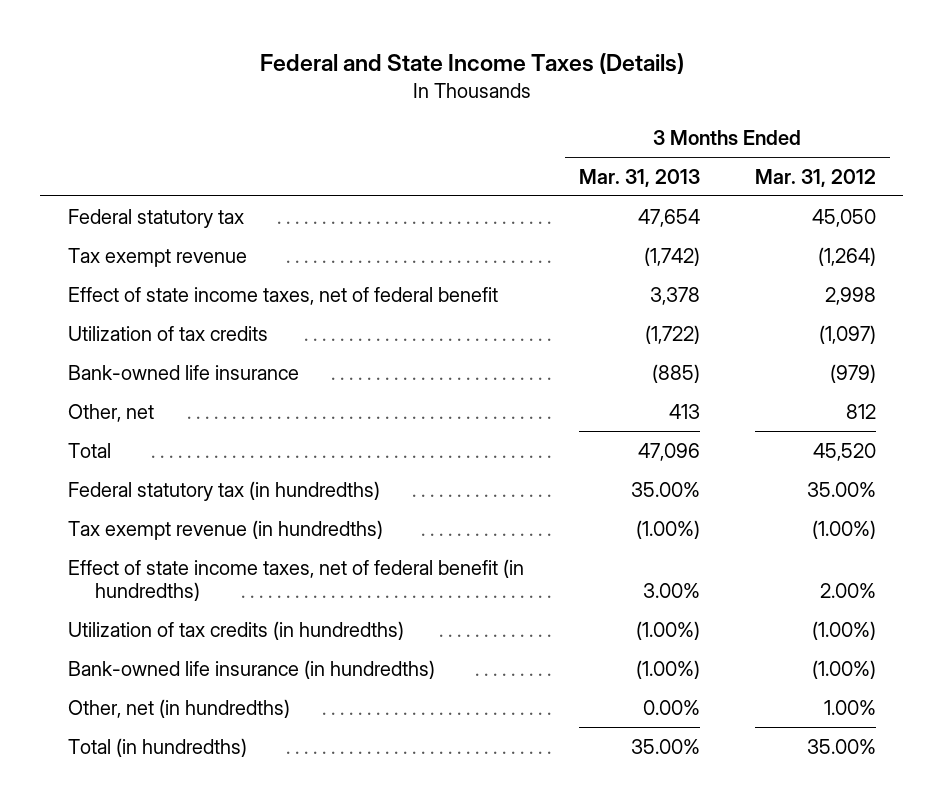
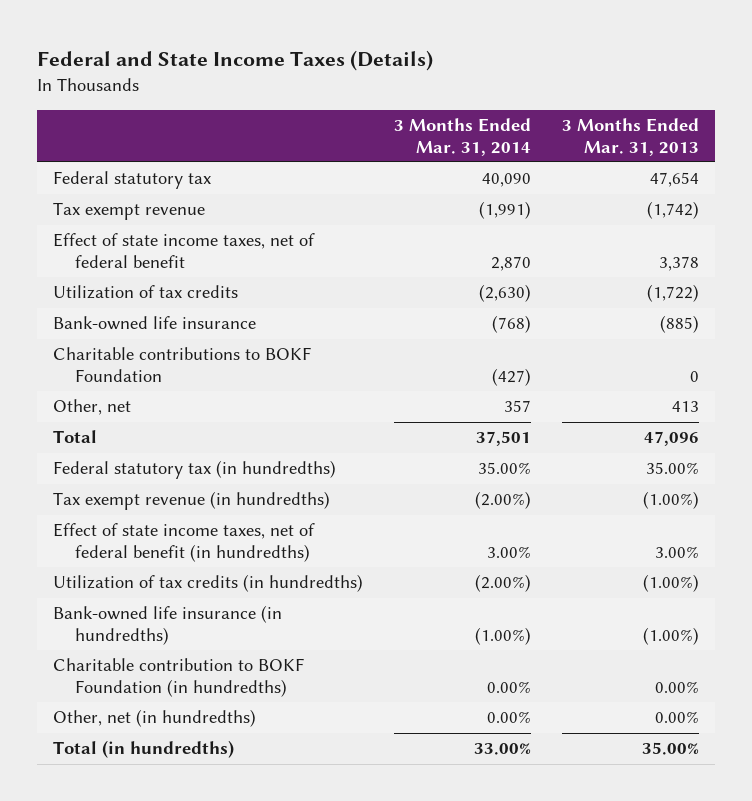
[754,168,876,187] Mar. 31, 2012 -> none
none -> [393,118,531,156] 3 Months Ended Mar. 31, 2014
none -> [52,347,311,383] Charitable contributions to BOKF Foundation
none -> [52,658,304,698] Charitable contribution to BOKF Foundation (in hundredths)

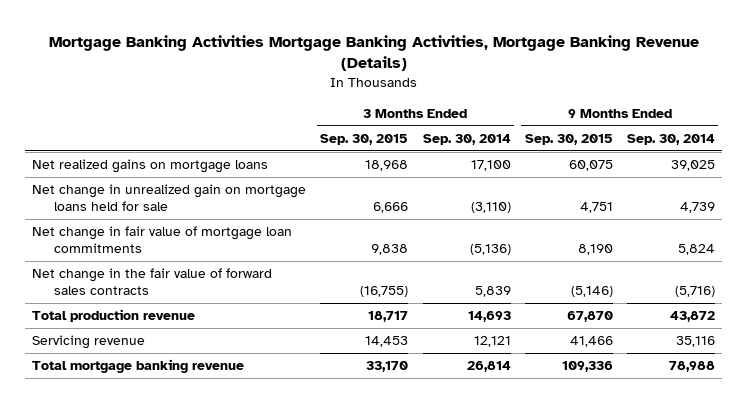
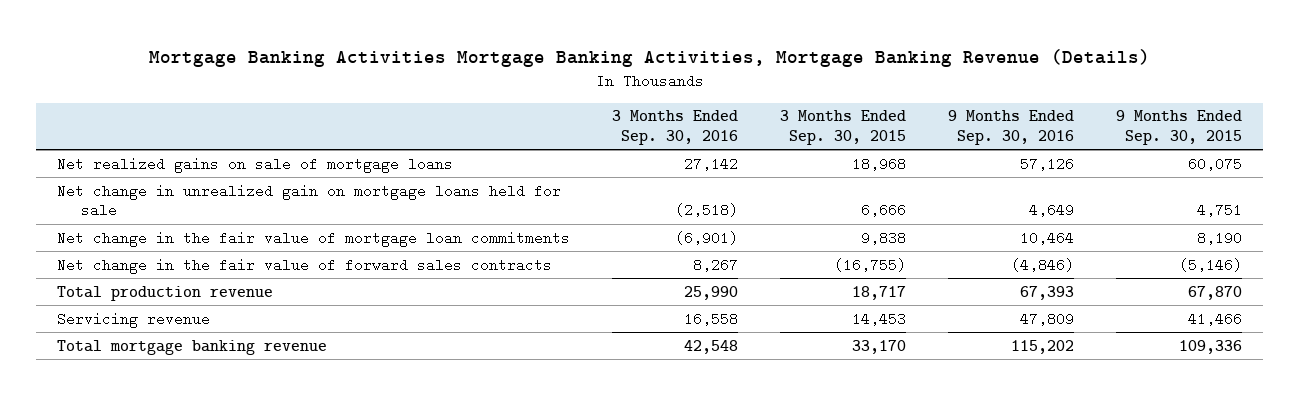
[422,133,511,145] Sep. 30, 2014 -> none
[626,133,715,145] Sep. 30, 2014 -> none
none -> [612,110,739,146] 3 Months Ended Sep. 30, 2016
none -> [947,110,1074,146] 9 Months Ended Sep. 30, 2016
[32,159,269,174] Net realized gains on mortgage loans -> [57,156,454,173] Net realized gains on sale of mortgage loans
[32,226,293,254] Net change in fair value of mortgage loan commitments -> [57,230,571,247] Net change in the fair value of mortgage loan commitments

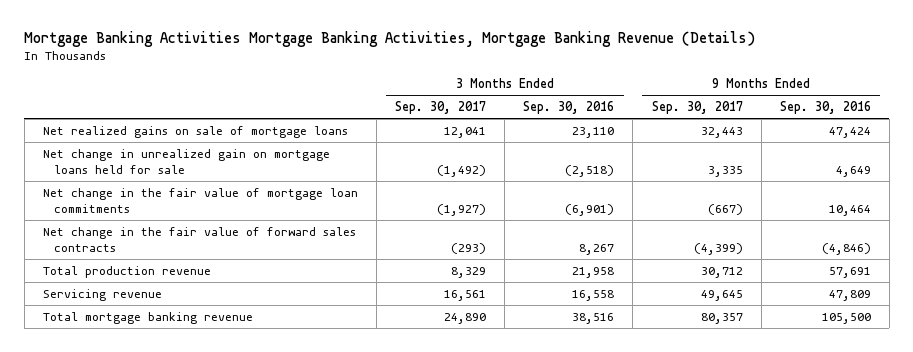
[780,110,907,146] 3 Months Ended Sep. 30, 2015 -> none
[1115,110,1242,146] 9 Months Ended Sep. 30, 2015 -> none
none -> [394,101,486,115] Sep. 30, 2017
none -> [651,101,743,115] Sep. 30, 2017
[684,156,739,171] 27,142 -> [572,126,615,138] 23,110
[1019,156,1074,171] 57,126 -> [828,126,871,138] 47,424
[684,285,739,300] 25,990 -> [572,266,615,278] 21,958
[1019,285,1074,300] 67,393 -> [828,266,871,278] 57,691
[684,339,739,354] 42,548 -> [572,312,615,324] 38,516
[1010,339,1074,354] 115,202 -> [821,312,871,324] 105,500

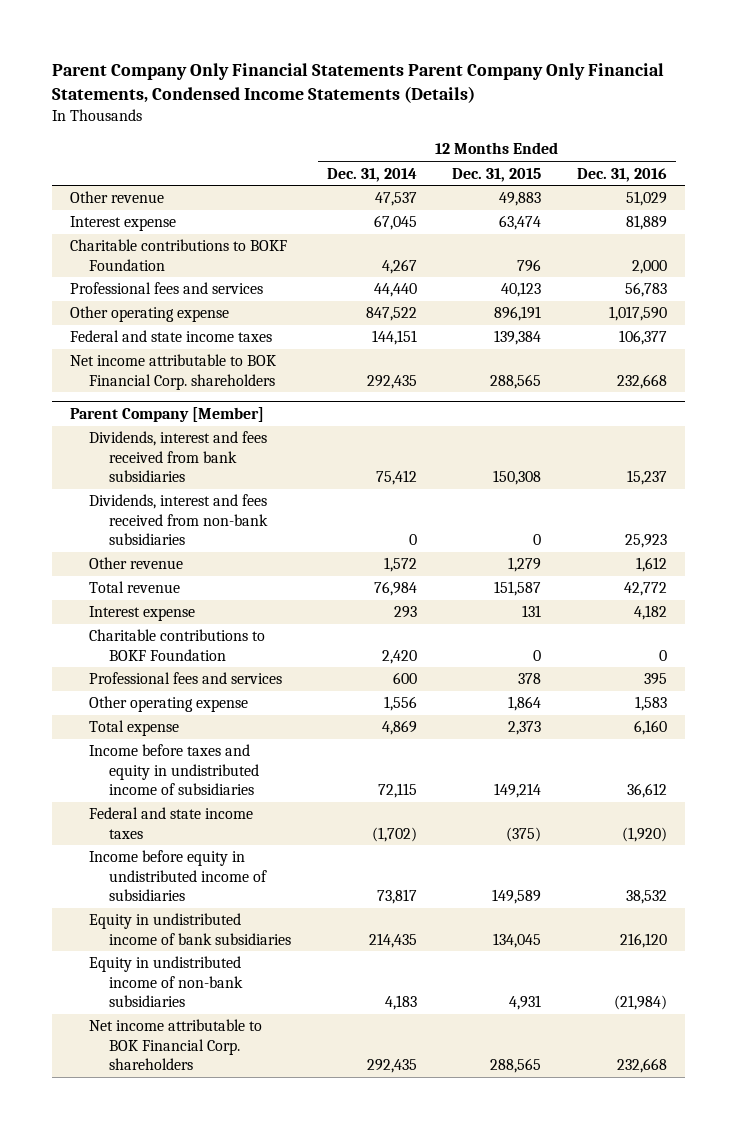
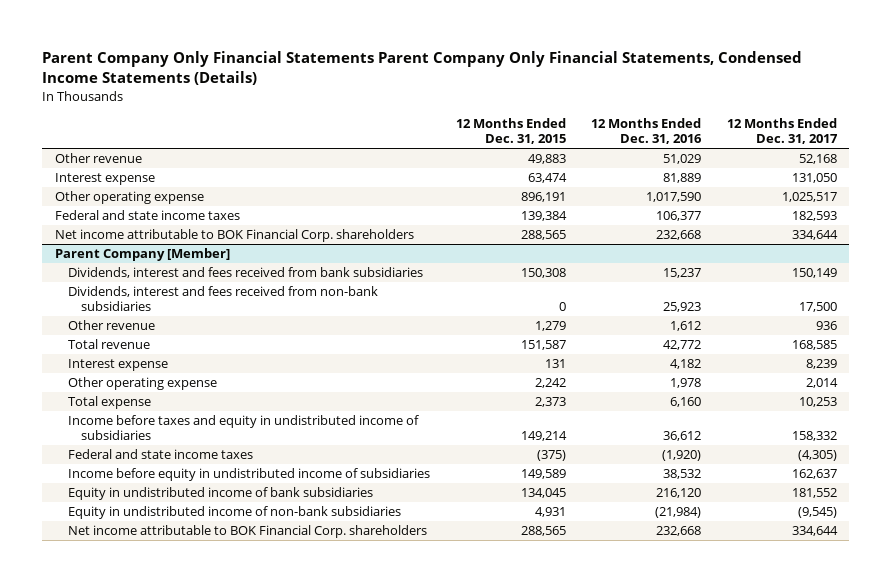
[326,167,417,182] Dec. 31, 2014 -> none
none -> [726,117,838,145] 12 Months Ended Dec. 31, 2017
[69,239,287,271] Charitable contributions to BOKF Foundation -> none
[69,282,263,295] Professional fees and services -> none
[89,629,266,661] Charitable contributions to BOKF Foundation -> none
[89,672,283,685] Professional fees and services -> none
[508,696,542,712] 1,864 -> [534,378,566,389] 2,242
[635,696,668,712] 1,583 -> [670,378,702,389] 1,978

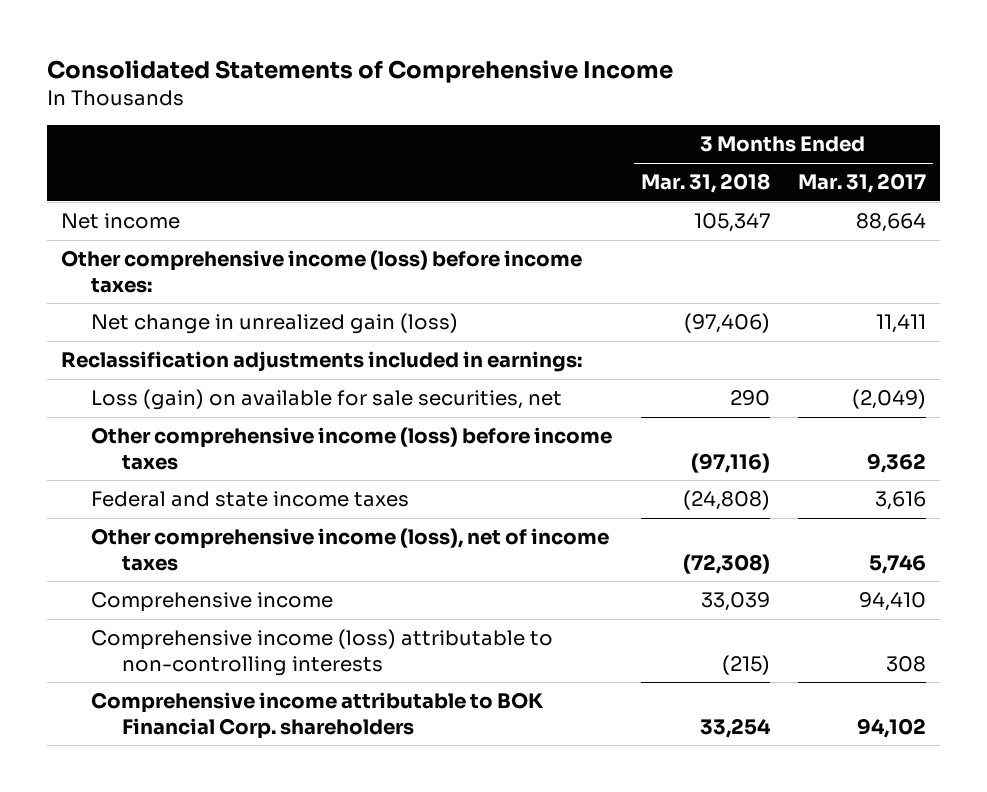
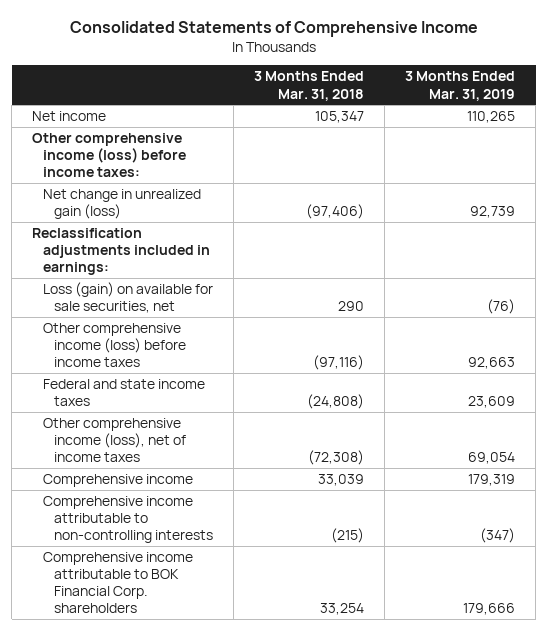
[798,173,927,194] Mar. 31, 2017 -> none
none -> [405,71,516,101] 3 Months Ended Mar. 31, 2019
[91,629,554,676] Comprehensive income (loss) attributable to non-controlling interests -> [43,496,214,544] Comprehensive income attributable to non-controlling interests

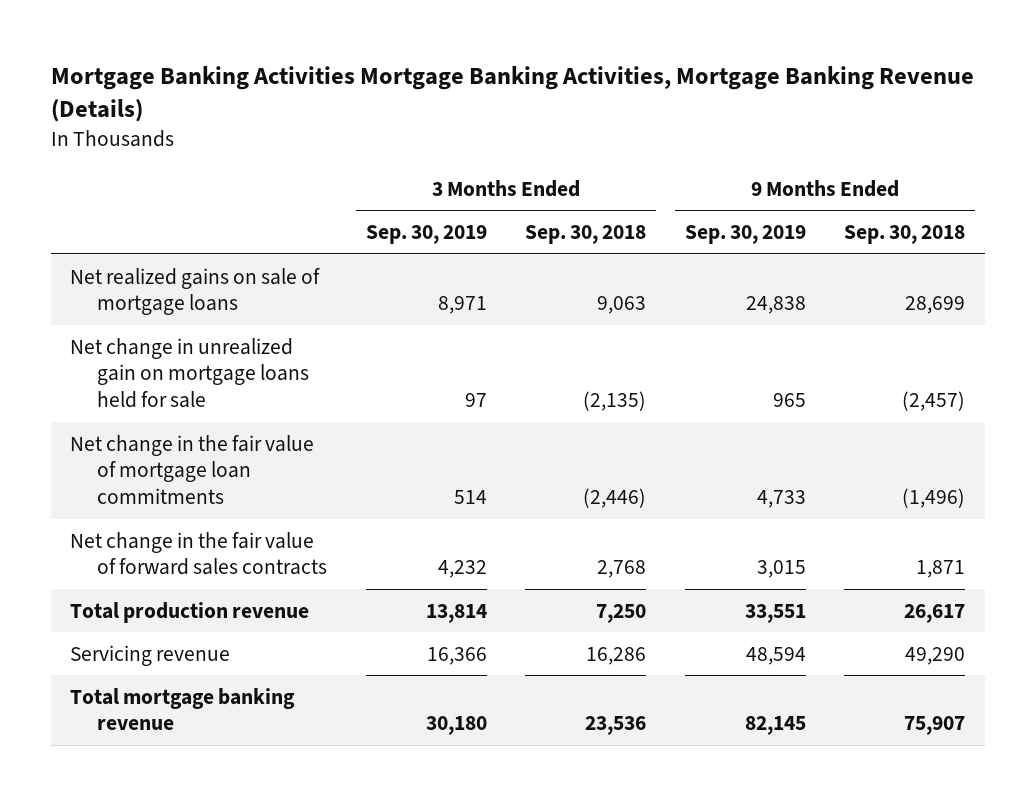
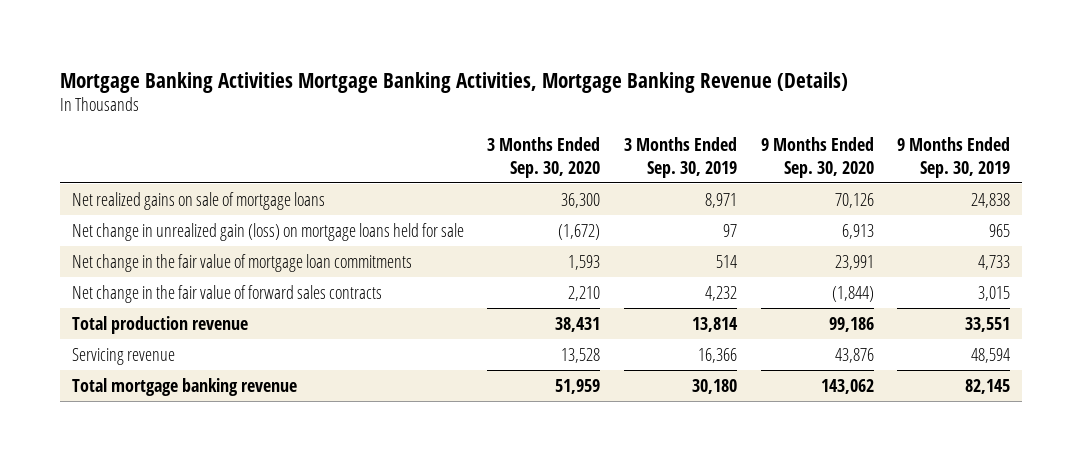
[525,225,647,245] Sep. 30, 2018 -> none
[844,225,966,245] Sep. 30, 2018 -> none
none -> [487,136,601,178] 3 Months Ended Sep. 30, 2020
none -> [760,136,874,178] 9 Months Ended Sep. 30, 2020
[70,337,309,409] Net change in unrealized gain on mortgage loans held for sale -> [71,222,464,241] Net change in unrealized gain (loss) on mortgage loans held for sale

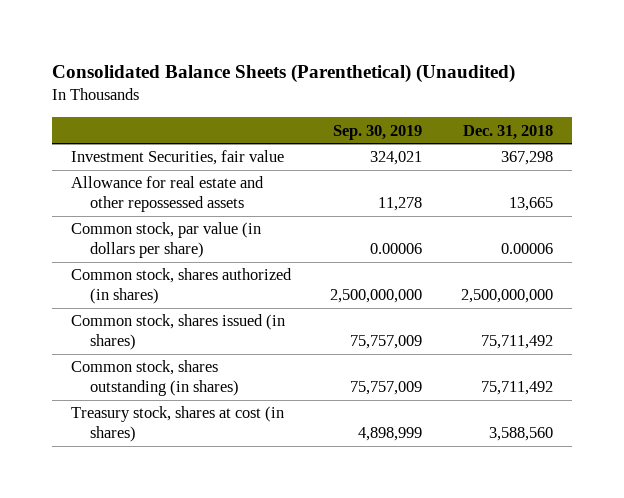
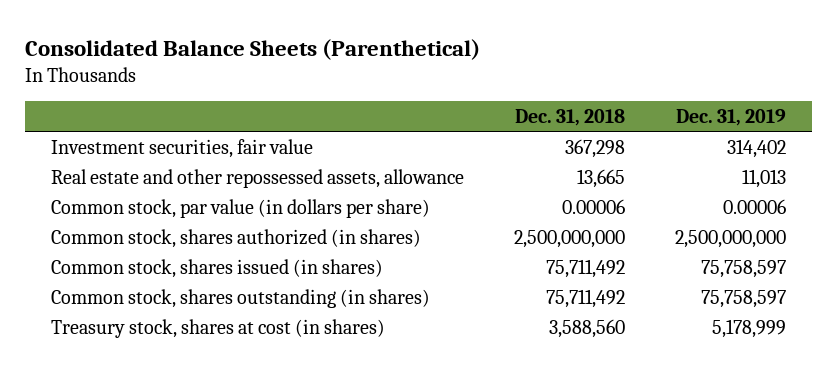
[52,63,516,83] Consolidated Balance Sheets (Parenthetical) (Unaudited) -> [25,38,481,60] Consolidated Balance Sheets (Parenthetical)
[333,124,423,140] Sep. 30, 2019 -> none
none -> [676,108,787,126] Dec. 31, 2019
[71,150,285,166] Investment Securities, fair value -> [50,138,313,158] Investment securities, fair value
[71,176,265,213] Allowance for real estate and other repossessed assets -> [50,168,464,188] Real estate and other repossessed assets, allowance

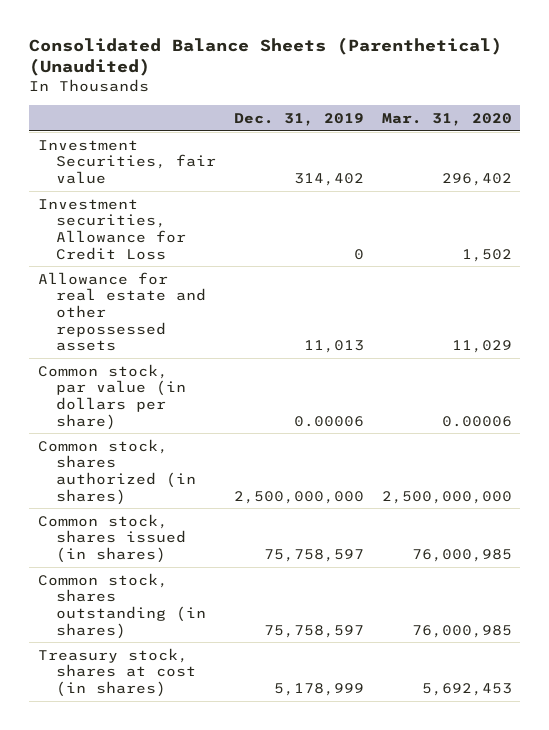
[25,38,481,60] Consolidated Balance Sheets (Parenthetical) -> [28,36,502,77] Consolidated Balance Sheets (Parenthetical) (Unaudited)
[514,108,625,126] Dec. 31, 2018 -> none
none -> [381,112,512,126] Mar. 31, 2020
[50,138,313,158] Investment securities, fair value -> [37,139,217,184] Investment Securities, fair value
none -> [37,198,187,260] Investment securities, Allowance for Credit Loss
[50,168,464,188] Real estate and other repossessed assets, allowance -> [37,271,207,352] Allowance for real estate and other repossessed assets

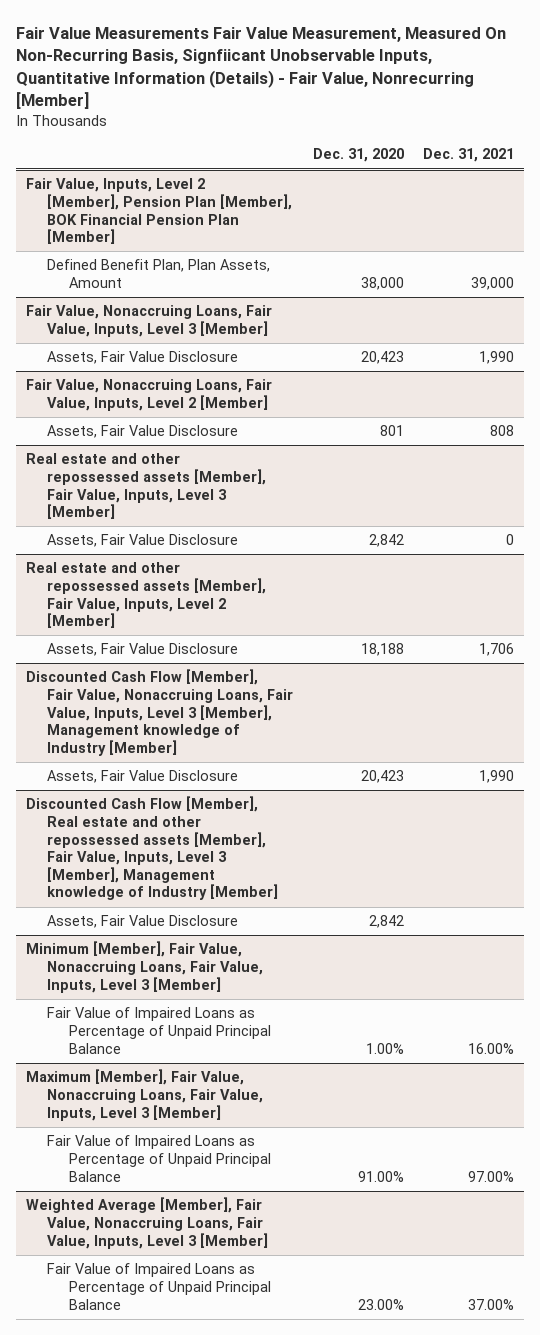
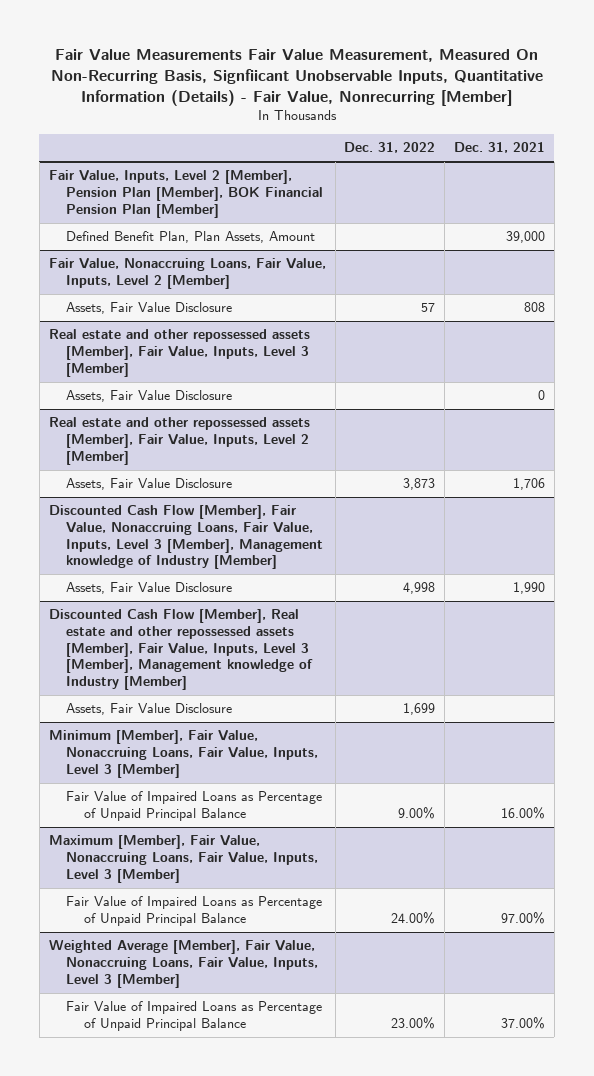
[312,148,404,163] Dec. 31, 2020 -> none
none -> [344,142,436,154] Dec. 31, 2022
[25,305,272,337] Fair Value, Nonaccruing Loans, Fair Value, Inputs, Level 3 [Member] -> none
[47,351,239,365] Assets, Fair Value Disclosure -> none

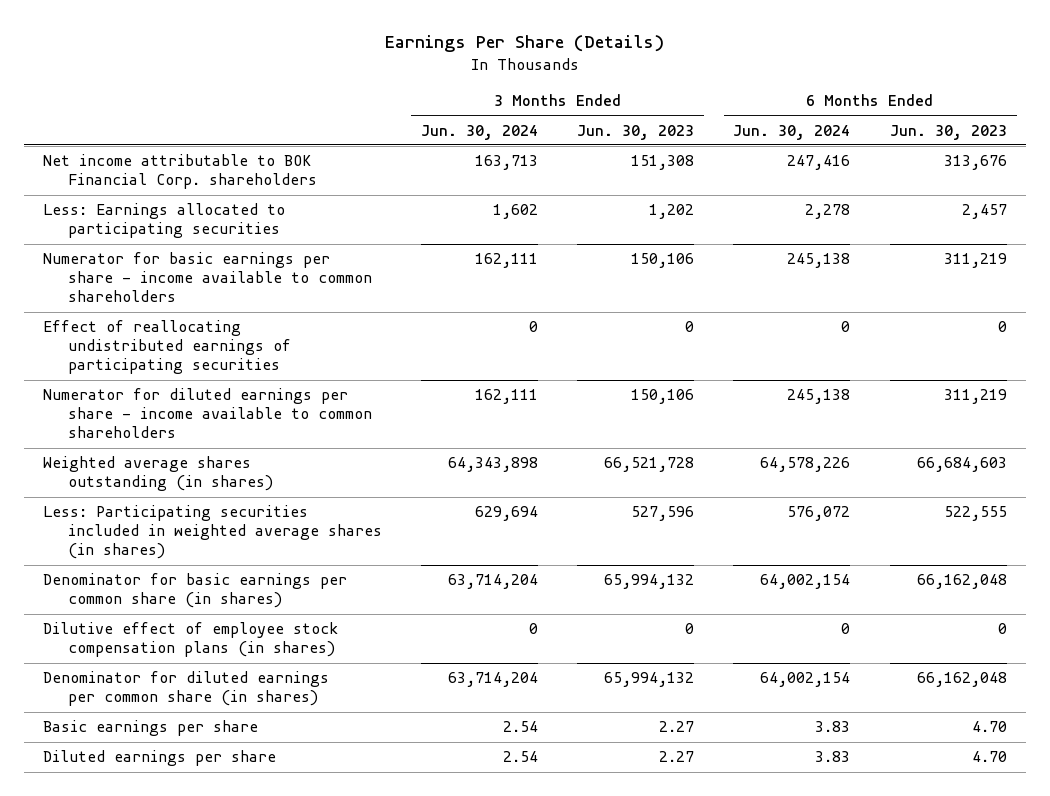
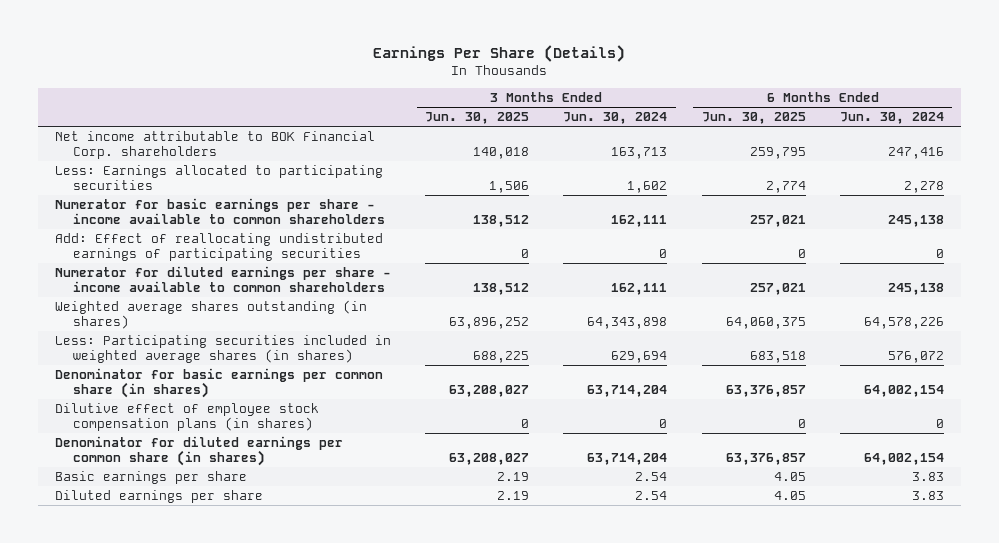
[577,124,695,140] Jun. 30, 2023 -> none
[889,124,1007,140] Jun. 30, 2023 -> none
none -> [425,112,530,125] Jun. 30, 2025
none -> [701,112,806,125] Jun. 30, 2025
[43,320,291,375] Effect of reallocating undistributed earnings of participating securities -> [55,233,384,262] Add: Effect of reallocating undistributed earnings of participating securities

